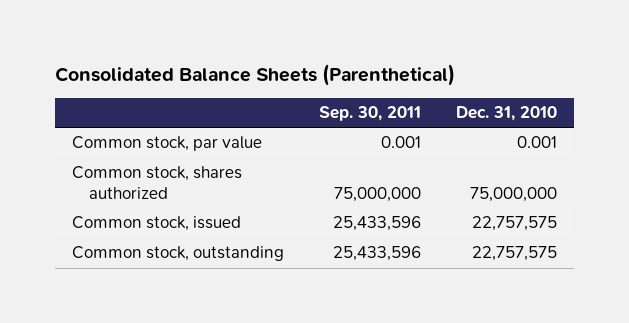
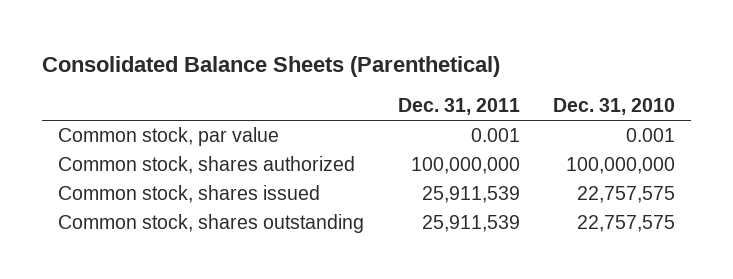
[318,106,421,122] Sep. 30, 2011 -> none
none -> [397,98,520,116] Dec. 31, 2011
[469,186,557,202] 75,000,000 -> [565,157,675,175] 100,000,000
[72,216,242,232] Common stock, issued -> [58,185,321,204] Common stock, shares issued
[72,246,285,262] Common stock, outstanding -> [58,214,365,234] Common stock, shares outstanding

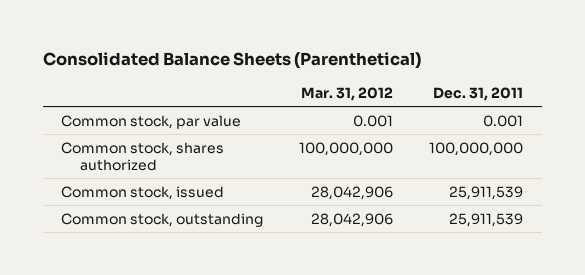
[552,98,675,116] Dec. 31, 2010 -> none
none -> [301,87,394,102] Mar. 31, 2012
[58,185,321,204] Common stock, shares issued -> [61,185,225,200] Common stock, issued
[58,214,365,234] Common stock, shares outstanding -> [61,212,264,227] Common stock, outstanding

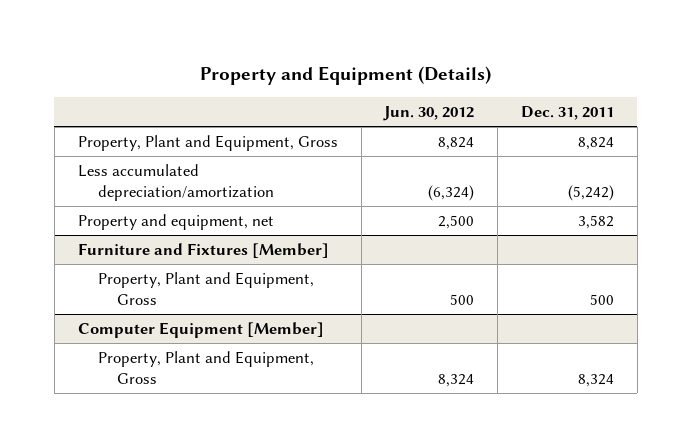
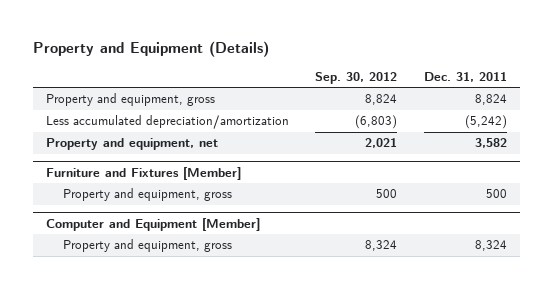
[383,106,475,122] Jun. 30, 2012 -> none
none -> [315,71,398,84] Sep. 30, 2012
[77,135,338,152] Property, Plant and Equipment, Gross -> [45,93,215,107] Property and equipment, gross
[97,272,314,305] Property, Plant and Equipment, Gross -> [63,188,233,202] Property and equipment, gross
[77,322,324,339] Computer Equipment [Member] -> [45,218,260,232] Computer and Equipment [Member]
[97,351,314,384] Property, Plant and Equipment, Gross -> [63,239,233,253] Property and equipment, gross

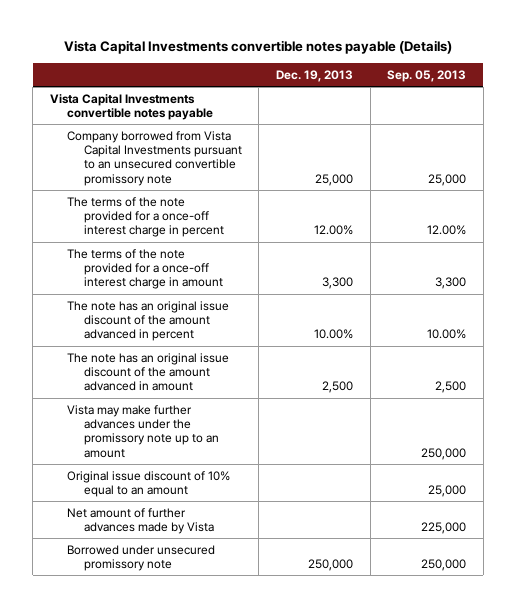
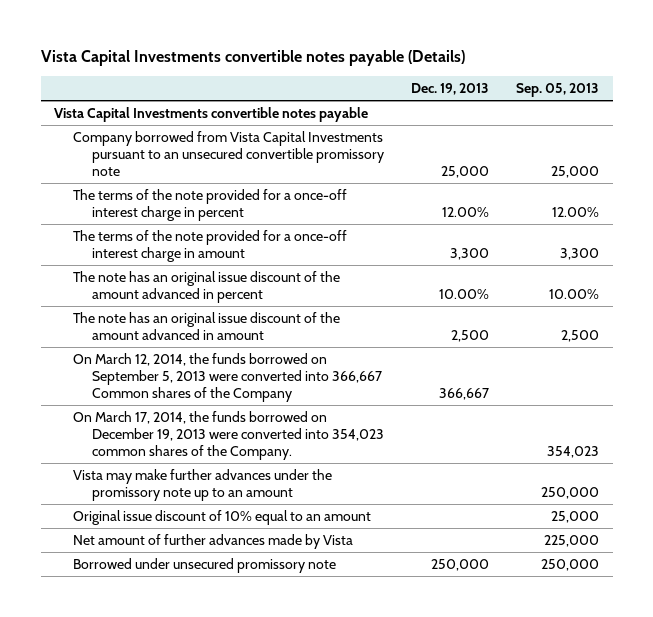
none -> [73,352,383,403] On March 12, 2014, the funds borrowed on September 5, 2013 were converted into 366,667 Common shares of the Company
none -> [73,410,385,461] On March 17, 2014, the funds borrowed on December 19, 2013 were converted into 354,023 common shares of the Company.

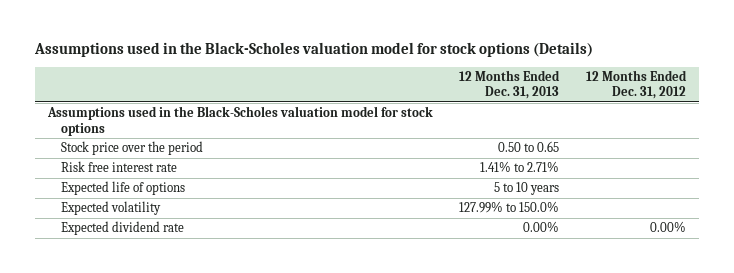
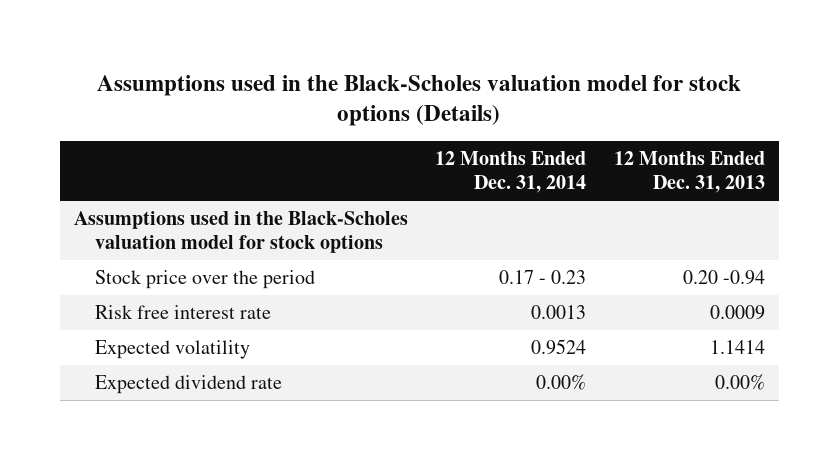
[585,69,687,100] 12 Months Ended Dec. 31, 2012 -> none
none -> [435,151,587,194] 12 Months Ended Dec. 31, 2014
[61,181,186,196] Expected life of options -> none
[498,141,560,153] 0.50 to 0.65 -> [683,270,766,286] 0.20 -0.94
[480,161,560,173] 1.41% to 2.71% -> [710,305,766,321] 0.0009
[459,201,560,214] 127.99% to 150.0% -> [710,340,766,355] 1.1414

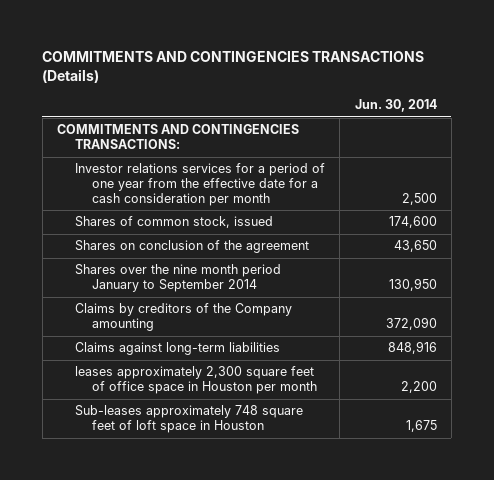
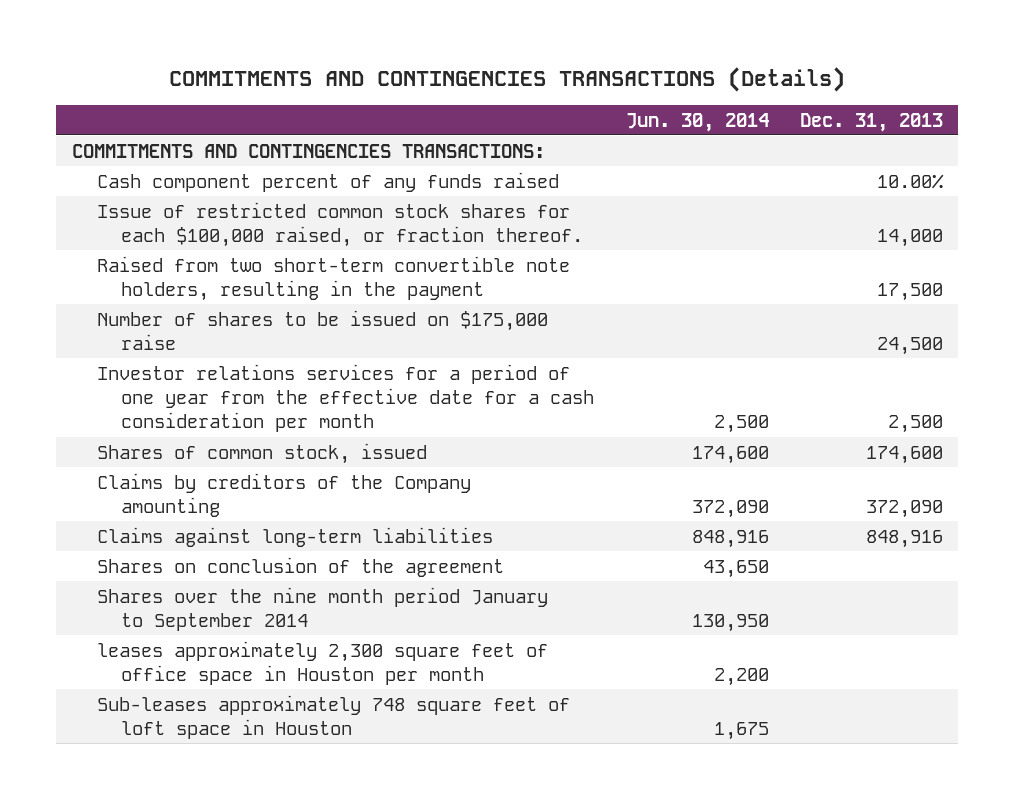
none -> [799,112,943,132] Dec. 31, 2013
none -> [96,171,559,192] Cash component percent of any funds raised
none -> [96,201,584,248] Issue of restricted common stock shares for each $100,000 raised, or fraction thereof.
none -> [96,255,570,302] Raised from two short-term convertible note holders, resulting in the payment
none -> [96,309,548,351] Number of shares to be issued on $175,000 raise
[74,240,309,254] Shares on conclusion of the agreement -> [96,556,504,577] Shares on conclusion of the agreement
[74,264,281,293] Shares over the nine month period January to September 2014 -> [96,586,548,632] Shares over the nine month period January to September 2014

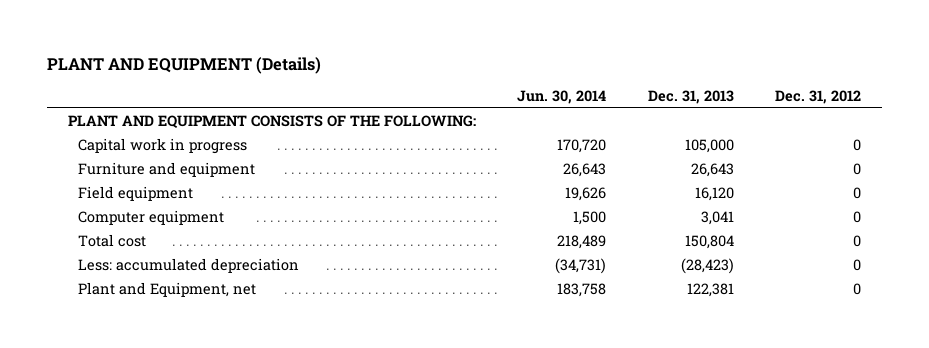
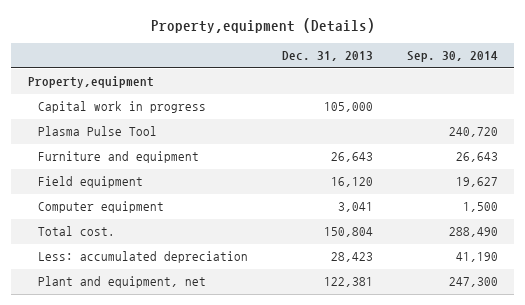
[47,56,322,74] PLANT AND EQUIPMENT (Details) -> [150,18,375,34] Property,equipment (Details)
[517,90,607,105] Jun. 30, 2014 -> none
[775,90,862,105] Dec. 31, 2012 -> none
none -> [406,51,498,63] Sep. 30, 2014
[68,115,477,129] PLANT AND EQUIPMENT CONSISTS OF THE FOLLOWING: -> none
none -> [27,76,154,89] Property,equipment
none -> [37,126,157,137] Plasma Pulse Tool
[78,234,147,248] Total cost -> [37,226,115,237] Total cost.
[680,258,734,275] (28,423) -> [330,252,373,263] 28,423
[78,282,257,298] Plant and Equipment, net -> [37,276,206,289] Plant and equipment, net

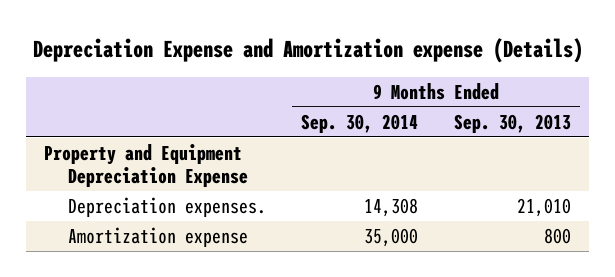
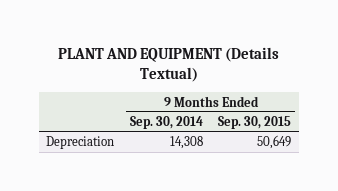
[32,38,583,64] Depreciation Expense and Amortization expense (Details) -> [57,46,279,83] PLANT AND EQUIPMENT (Details Textual)
[454,113,572,133] Sep. 30, 2013 -> none
none -> [218,116,292,130] Sep. 30, 2015
[44,143,248,188] Property and Equipment Depreciation Expense -> none
[67,226,248,247] Amortization expense -> none
[67,196,266,217] Depreciation expenses. -> [46,136,115,150] Depreciation

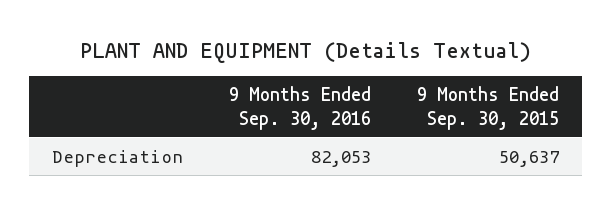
[129,116,203,130] Sep. 30, 2014 -> none
none -> [229,86,372,130] 9 Months Ended Sep. 30, 2016
[257,135,292,150] 50,649 -> [499,150,560,167] 50,637

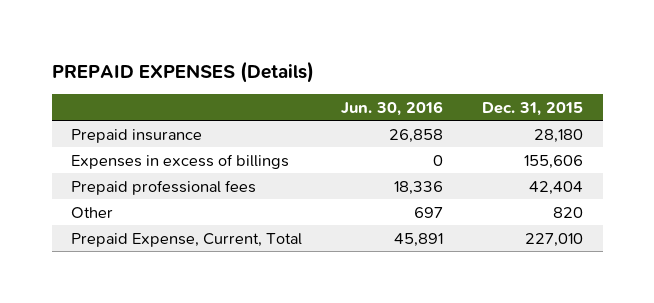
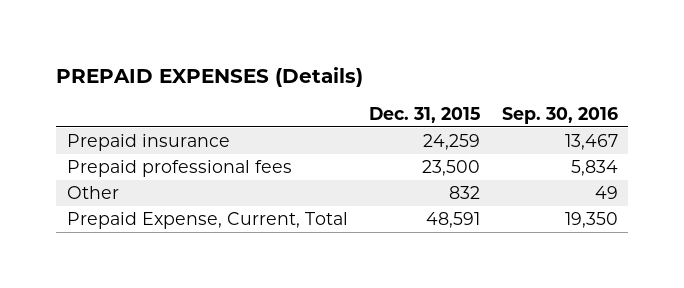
[341,100,444,116] Jun. 30, 2016 -> none
none -> [501,106,618,124] Sep. 30, 2016
[71,153,290,169] Expenses in excess of billings -> none
[534,128,584,143] 28,180 -> [423,134,481,151] 24,259
[529,180,584,195] 42,404 -> [422,160,481,177] 23,500
[553,206,584,218] 820 -> [449,186,481,200] 832
[525,232,584,247] 227,010 -> [426,212,481,229] 48,591

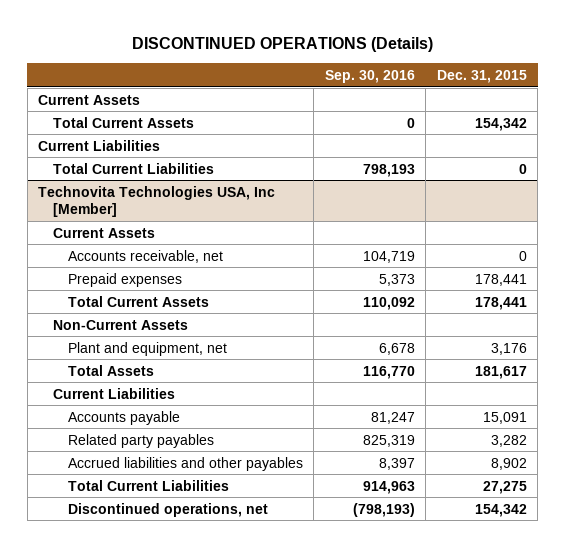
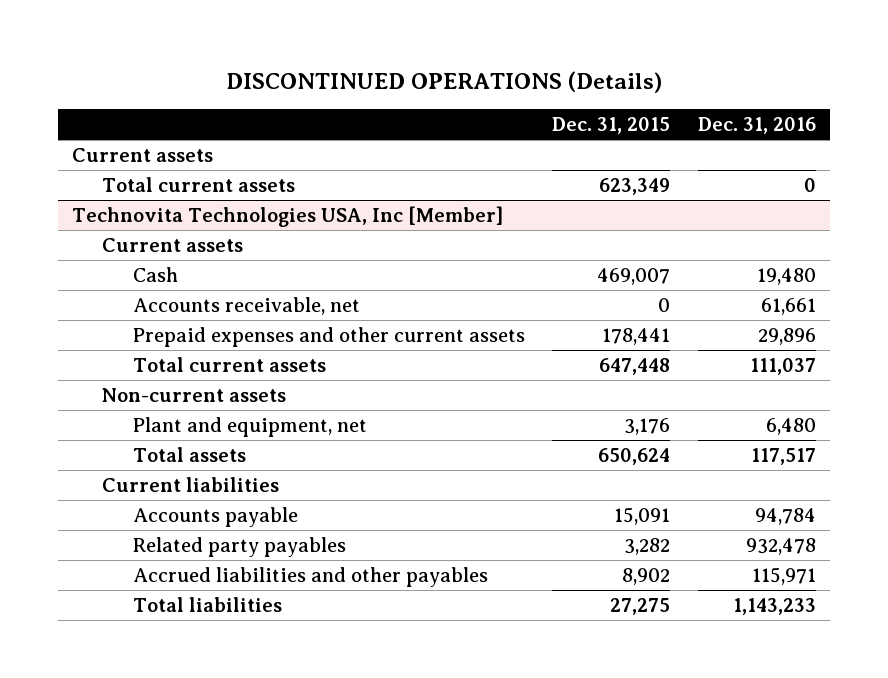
[324,69,415,83] Sep. 30, 2016 -> none
none -> [697,116,816,134] Dec. 31, 2016
[38,139,161,151] Current Liabilities -> none
[53,162,215,174] Total Current Liabilities -> none
[38,94,141,105] Current Assets -> [72,147,214,162] Current assets
[53,116,195,128] Total Current Assets -> [102,176,296,192] Total current assets
[474,117,527,131] 154,342 -> [599,177,671,195] 623,349
[53,227,156,238] Current Assets -> [102,237,244,252] Current assets
none -> [132,266,178,282] Cash
[67,272,182,287] Prepaid expenses -> [132,326,525,347] Prepaid expenses and other current assets
[67,295,209,307] Total Current Assets -> [132,356,326,372] Total current assets
[474,296,527,310] 178,441 -> [599,357,671,375] 647,448
[53,319,189,330] Non-Current Assets -> [102,387,287,402] Non-current assets
[67,364,154,376] Total Assets -> [132,446,246,462] Total assets
[474,365,527,379] 181,617 -> [598,447,671,465] 650,624
[53,387,176,399] Current Liabilities -> [102,476,280,492] Current liabilities
[67,502,268,517] Discontinued operations, net -> none
[67,479,229,491] Total Current Liabilities -> [132,596,282,612] Total liabilities

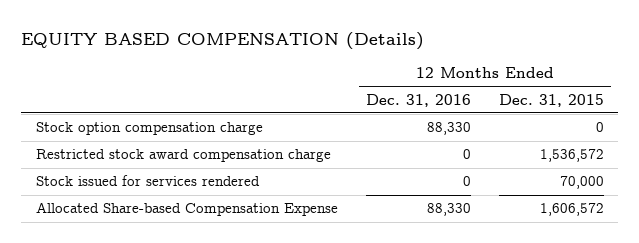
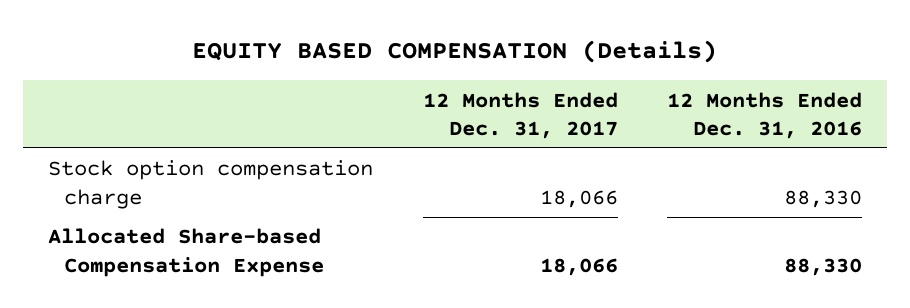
[498,93,604,107] Dec. 31, 2015 -> none
none -> [422,91,618,139] 12 Months Ended Dec. 31, 2017
[35,149,331,163] Restricted stock award compensation charge -> none
[35,175,260,187] Stock issued for services rendered -> none

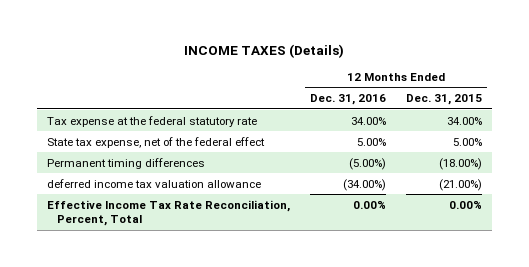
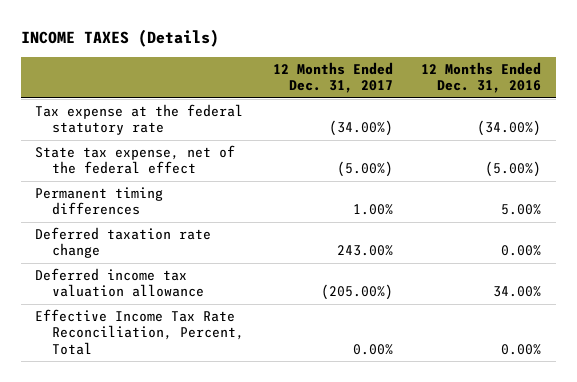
[406,94,483,106] Dec. 31, 2015 -> none
none -> [272,62,393,94] 12 Months Ended Dec. 31, 2017
[350,116,386,125] 34.00% -> [477,120,542,137] (34.00%)
[356,137,386,146] 5.00% -> [485,161,542,178] (5.00%)
[348,157,386,170] (5.00%) -> [501,204,542,216] 5.00%
none -> [35,227,212,259] Deferred taxation rate change
[46,178,261,188] deferred income tax valuation allowance -> [35,268,205,298] Deferred income tax valuation allowance
[342,178,386,191] (34.00%) -> [493,286,542,298] 34.00%

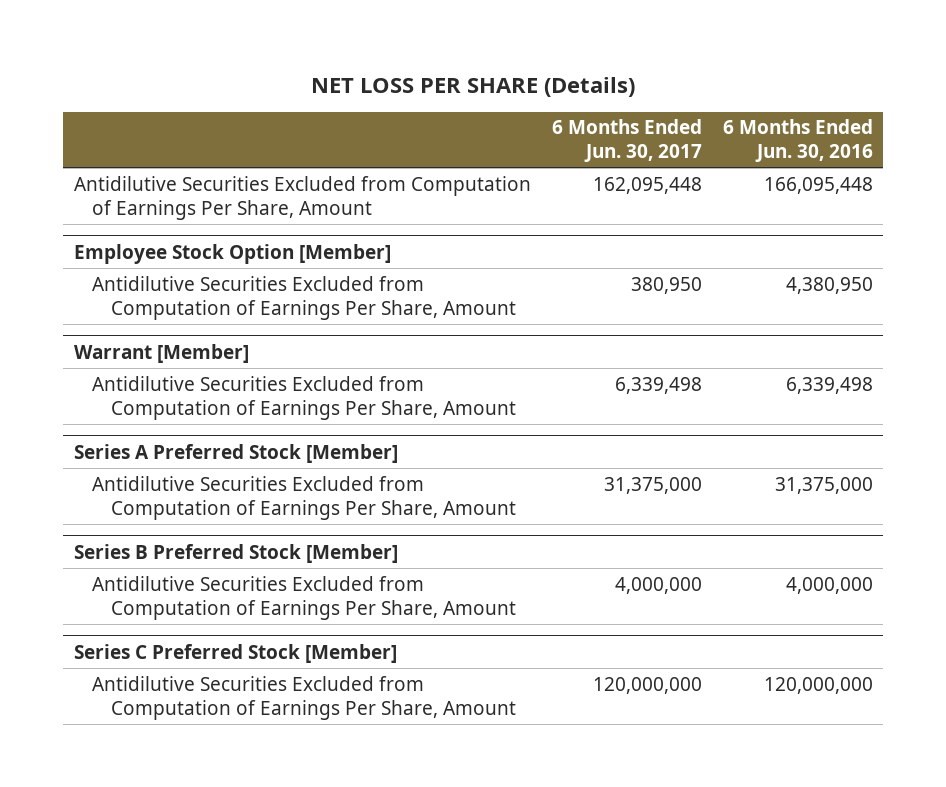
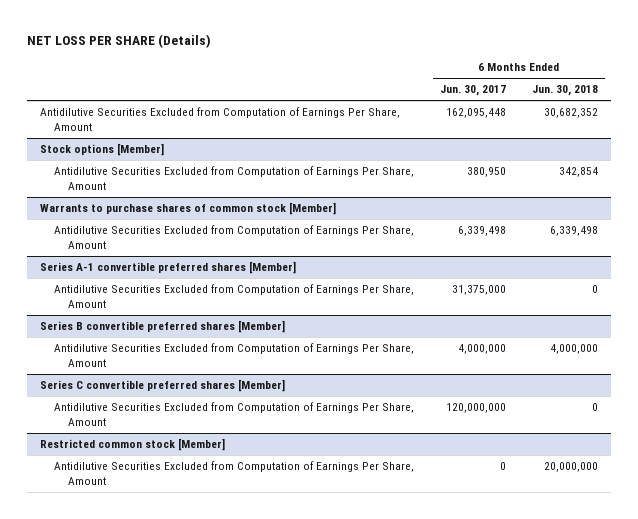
[722,119,873,163] 6 Months Ended Jun. 30, 2016 -> none
none -> [532,85,599,97] Jun. 30, 2018
[73,243,391,264] Employee Stock Option [Member] -> [39,143,164,157] Stock options [Member]
[73,343,249,363] Warrant [Member] -> [39,202,336,216] Warrants to purchase shares of common stock [Member]
[73,443,398,463] Series A Preferred Stock [Member] -> [39,261,296,275] Series A-1 convertible preferred shares [Member]
[73,543,398,563] Series B Preferred Stock [Member] -> [39,320,285,334] Series B convertible preferred shares [Member]
[73,643,397,663] Series C Preferred Stock [Member] -> [39,379,285,393] Series C convertible preferred shares [Member]
none -> [39,438,225,452] Restricted common stock [Member]
none -> [53,461,414,485] Antidilutive Securities Excluded from Computation of Earnings Per Share, Amount

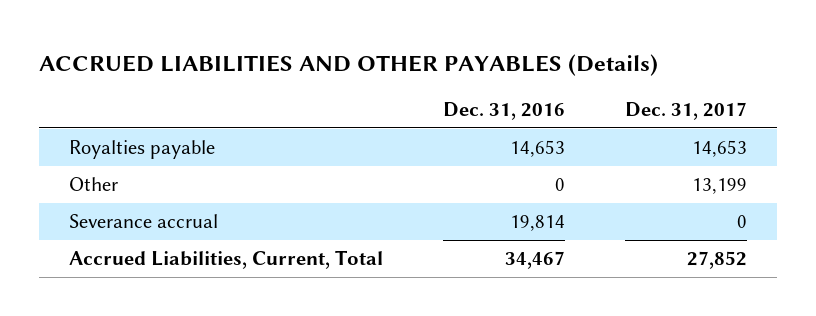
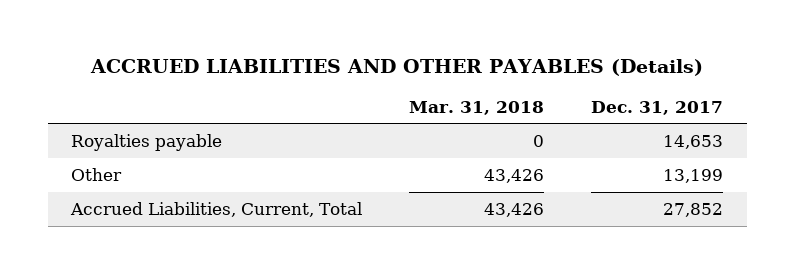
[442,101,565,120] Dec. 31, 2016 -> none
none -> [409,100,545,115] Mar. 31, 2018
[68,213,218,228] Severance accrual -> none

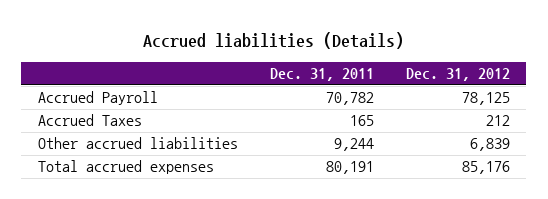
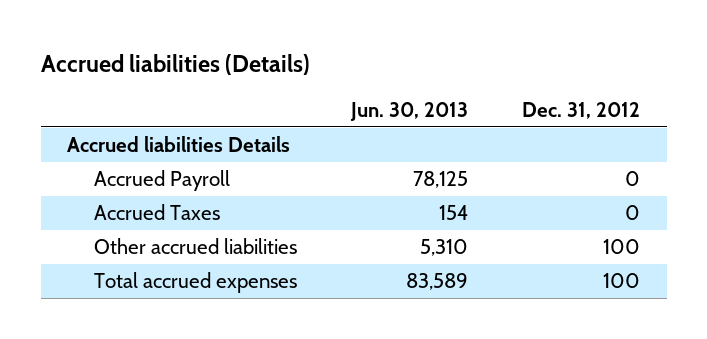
[269,68,374,82] Dec. 31, 2011 -> none
none -> [350,101,469,121] Jun. 30, 2013
none -> [67,136,291,153] Accrued liabilities Details
[462,92,511,106] 78,125 -> [624,171,640,187] 0
[486,115,511,127] 212 -> [624,205,640,221] 0
[470,138,511,152] 6,839 -> [602,239,640,255] 100
[462,161,511,175] 85,176 -> [602,273,640,289] 100

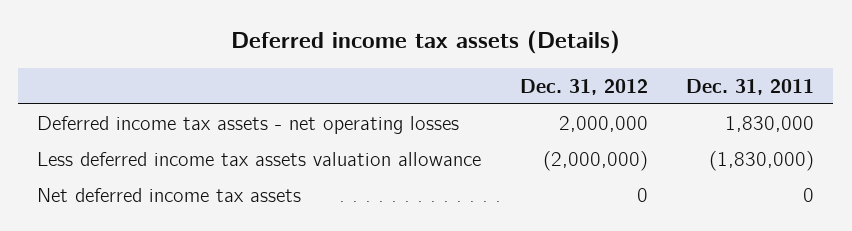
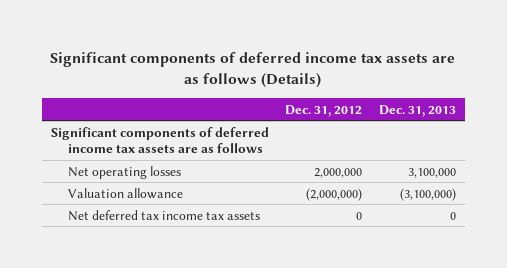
[230,30,620,55] Deferred income tax assets (Details) -> [50,52,456,89] Significant components of deferred income tax assets are as follows (Details)
[686,78,815,95] Dec. 31, 2011 -> none
none -> [379,104,457,117] Dec. 31, 2013
[37,115,460,134] Deferred income tax assets - net operating losses -> none
none -> [50,126,269,154] Significant components of deferred income tax assets are as follows
none -> [67,165,181,179] Net operating losses
[37,151,482,166] Less deferred income tax assets valuation allowance -> [67,187,183,199] Valuation allowance
[37,187,302,202] Net deferred income tax assets -> [67,209,260,221] Net deferred tax income tax assets

